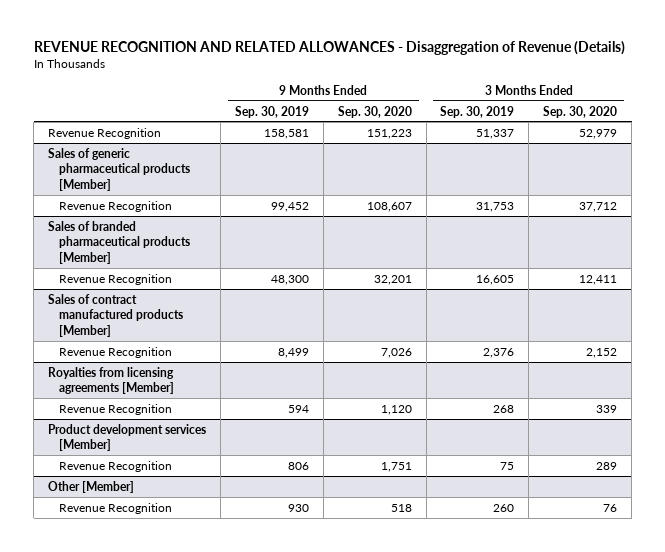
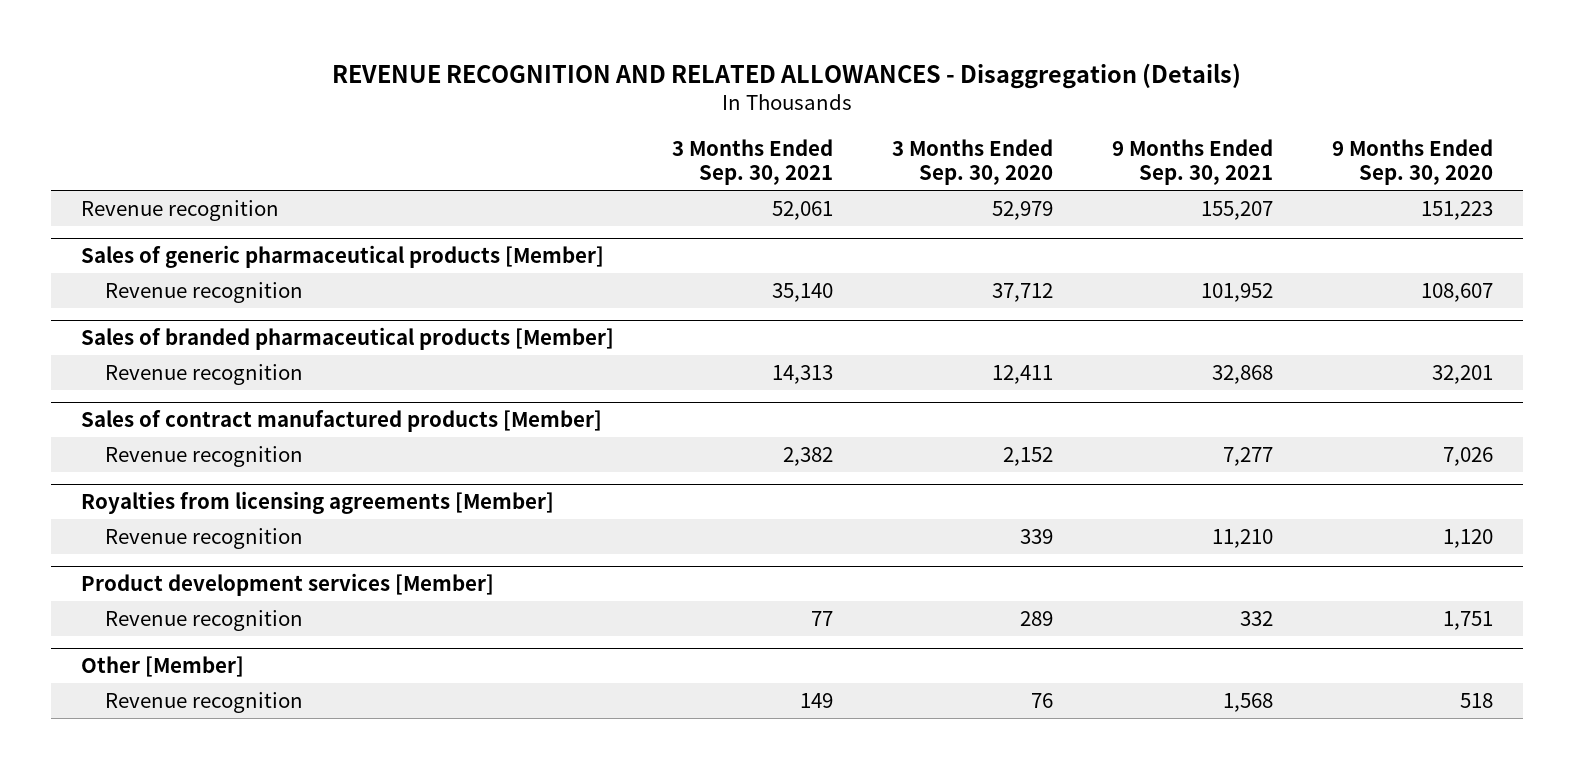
[33,41,625,56] REVENUE RECOGNITION AND RELATED ALLOWANCES - Disaggregation of Revenue (Details) -> [331,62,1241,89] REVENUE RECOGNITION AND RELATED ALLOWANCES - Disaggregation (Details)
[234,105,309,118] Sep. 30, 2019 -> none
[440,105,515,118] Sep. 30, 2019 -> none
none -> [672,138,834,186] 3 Months Ended Sep. 30, 2021
none -> [1112,138,1274,186] 9 Months Ended Sep. 30, 2021
[48,127,162,139] Revenue Recognition -> [80,199,279,221] Revenue recognition
[58,200,172,212] Revenue Recognition -> [104,281,303,303] Revenue recognition
[58,273,172,285] Revenue Recognition -> [104,363,303,385] Revenue recognition
[58,346,172,358] Revenue Recognition -> [104,445,303,467] Revenue recognition
[58,403,172,415] Revenue Recognition -> [104,527,303,549] Revenue recognition
[58,460,172,472] Revenue Recognition -> [104,609,303,631] Revenue recognition
[58,502,172,514] Revenue Recognition -> [104,691,303,713] Revenue recognition

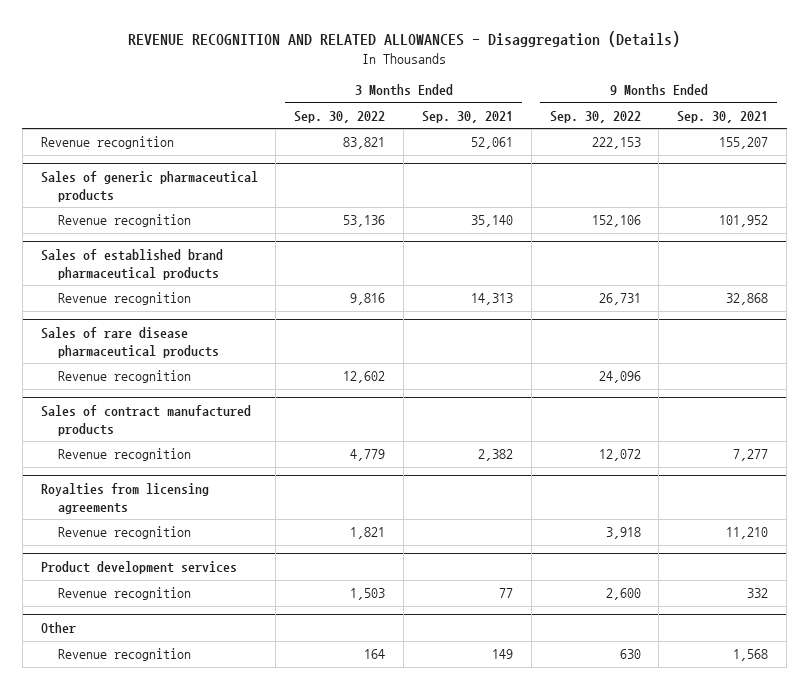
[892,138,1054,186] 3 Months Ended Sep. 30, 2020 -> none
[1332,138,1494,186] 9 Months Ended Sep. 30, 2020 -> none
none -> [294,111,386,124] Sep. 30, 2022
none -> [549,111,641,124] Sep. 30, 2022
[80,245,604,269] Sales of generic pharmaceutical products [Member] -> [40,171,258,203] Sales of generic pharmaceutical products
[80,327,614,351] Sales of branded pharmaceutical products [Member] -> [40,249,223,281] Sales of established brand pharmaceutical products
none -> [40,327,220,359] Sales of rare disease pharmaceutical products
none -> [58,370,192,384] Revenue recognition
[80,410,602,433] Sales of contract manufactured products [Member] -> [40,405,251,437] Sales of contract manufactured products
[80,491,554,515] Royalties from licensing agreements [Member] -> [40,483,209,515] Royalties from licensing agreements
[80,573,494,597] Product development services [Member] -> [40,561,237,575] Product development services
[80,656,244,678] Other [Member] -> [40,622,76,635] Other

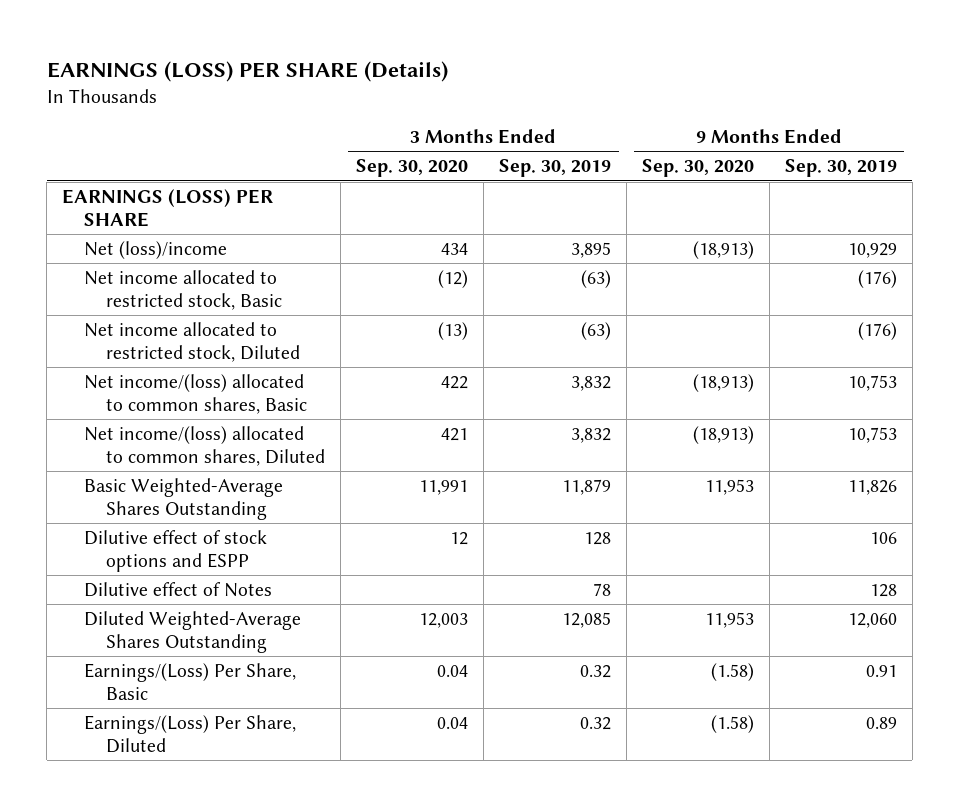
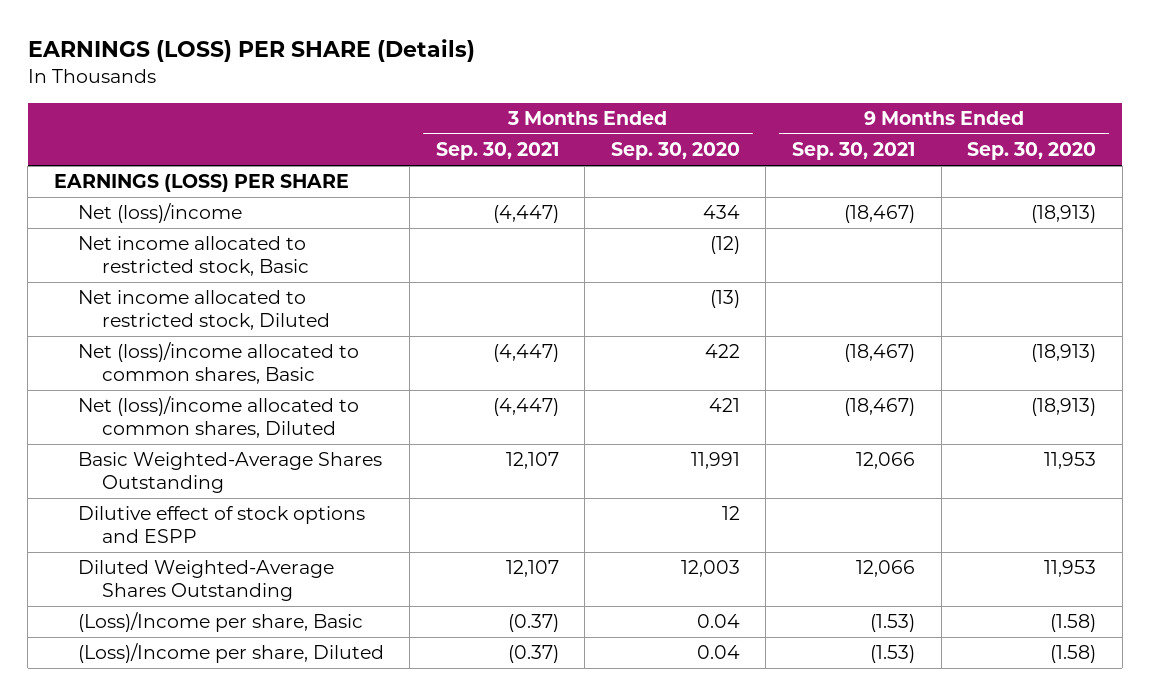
[498,159,611,178] Sep. 30, 2019 -> none
[784,159,897,178] Sep. 30, 2019 -> none
none -> [435,142,559,161] Sep. 30, 2021
none -> [791,142,915,161] Sep. 30, 2021
[84,373,308,415] Net income/(loss) allocated to common shares, Basic -> [77,342,359,384] Net (loss)/income allocated to common shares, Basic
[84,425,326,467] Net income/(loss) allocated to common shares, Diluted -> [77,396,359,438] Net (loss)/income allocated to common shares, Diluted
[84,581,273,597] Dilutive effect of Notes -> none
[84,662,297,701] Earnings/(Loss) Per Share, Basic -> [77,612,363,633] (Loss)/Income per share, Basic
[84,714,297,754] Earnings/(Loss) Per Share, Diluted -> [77,643,384,664] (Loss)/Income per share, Diluted

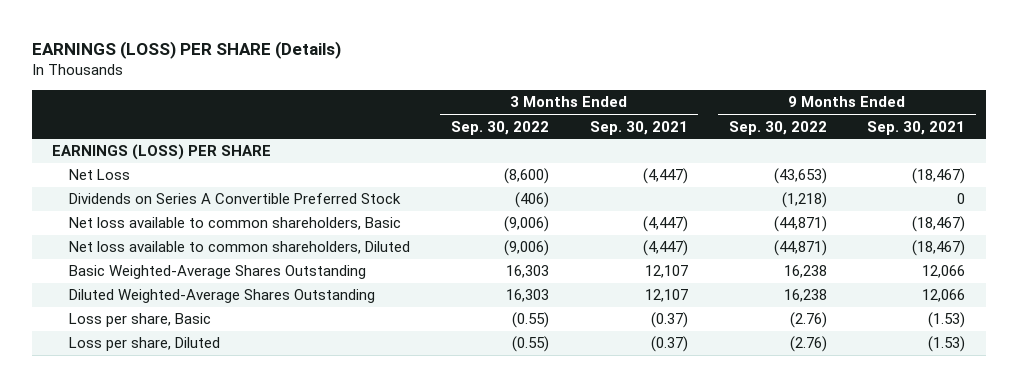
[610,142,740,161] Sep. 30, 2020 -> none
[967,142,1097,161] Sep. 30, 2020 -> none
none -> [450,120,549,135] Sep. 30, 2022
none -> [728,120,827,135] Sep. 30, 2022
[77,236,309,276] Net income allocated to restricted stock, Basic -> none
[77,290,330,330] Net income allocated to restricted stock, Diluted -> none
[77,203,242,224] Net (loss)/income -> [68,169,130,181] Net Loss
none -> [68,193,401,205] Dividends on Series A Convertible Preferred Stock
[77,342,359,384] Net (loss)/income allocated to common shares, Basic -> [68,217,401,231] Net loss available to common shareholders, Basic
[77,396,359,438] Net (loss)/income allocated to common shares, Diluted -> [68,241,410,255] Net loss available to common shareholders, Diluted
[77,506,365,543] Dilutive effect of stock options and ESPP -> none
[77,612,363,633] (Loss)/Income per share, Basic -> [68,313,211,328] Loss per share, Basic
[77,643,384,664] (Loss)/Income per share, Diluted -> [68,337,220,352] Loss per share, Diluted

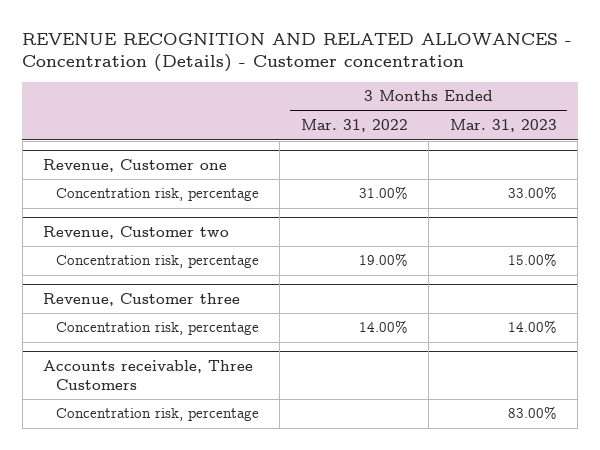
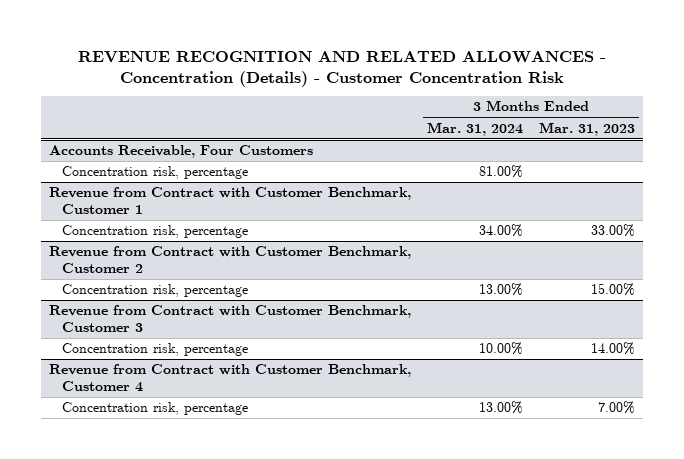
[22,32,573,73] REVENUE RECOGNITION AND RELATED ALLOWANCES - Concentration (Details) - Customer concentration -> [78,50,607,87] REVENUE RECOGNITION AND RELATED ALLOWANCES - Concentration (Details) - Customer Concentration Risk
[300,119,408,133] Mar. 31, 2022 -> none
none -> [427,121,524,136] Mar. 31, 2024
[43,158,228,172] Revenue, Customer one -> none
none -> [48,145,313,159] Accounts Receivable, Four Customers
none -> [62,166,249,180] Concentration risk, percentage
none -> [48,187,411,215] Revenue from Contract with Customer Benchmark, Customer 1
[43,225,230,239] Revenue, Customer two -> none
none -> [48,246,411,274] Revenue from Contract with Customer Benchmark, Customer 2
[43,292,241,306] Revenue, Customer three -> none
none -> [48,305,411,333] Revenue from Contract with Customer Benchmark, Customer 3
[43,359,254,390] Accounts receivable, Three Customers -> none
none -> [48,364,411,393] Revenue from Contract with Customer Benchmark, Customer 4
[507,406,557,420] 83.00% -> [598,401,636,415] 7.00%

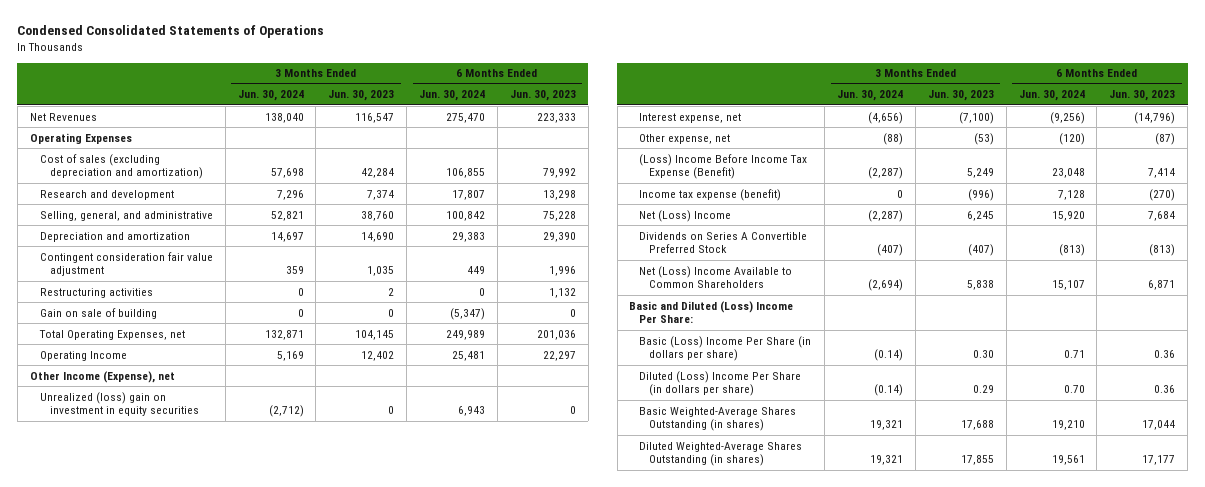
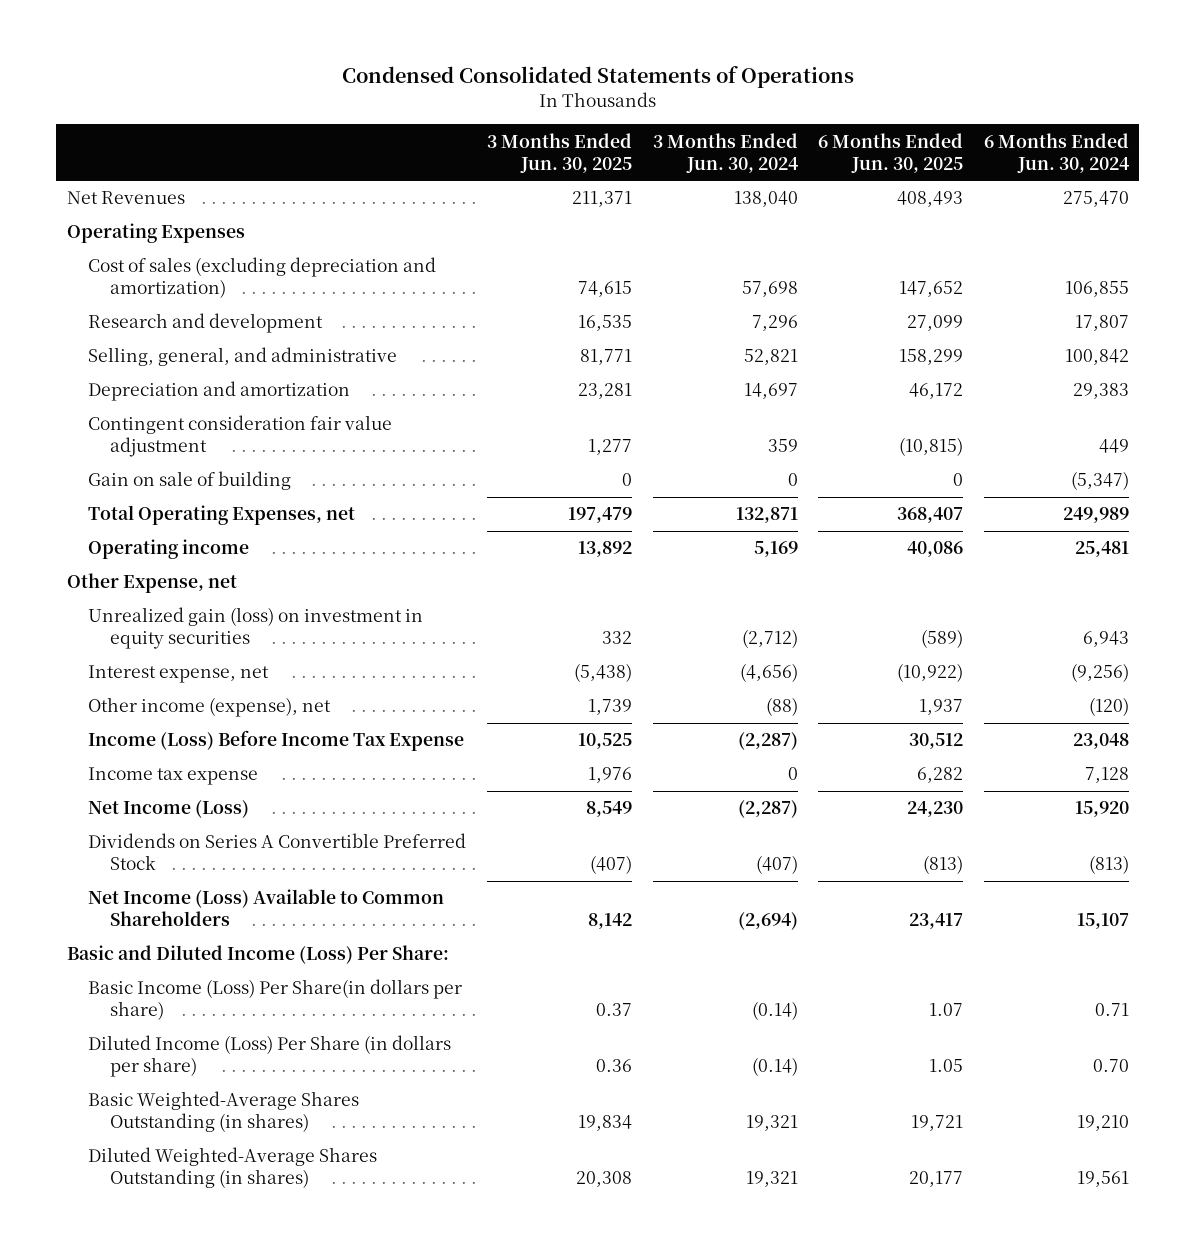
[328,90,395,102] Jun. 30, 2023 -> none
[509,90,576,102] Jun. 30, 2023 -> none
none -> [487,132,633,173] 3 Months Ended Jun. 30, 2025
none -> [818,132,964,173] 6 Months Ended Jun. 30, 2025
[39,287,153,298] Restructuring activities -> none
[39,350,127,361] Operating Income -> [88,539,250,560] Operating income
[29,370,175,383] Other Income (Expense), net -> [66,573,237,594] Other Expense, net
[39,391,199,417] Unrealized (loss) gain on investment in equity securities -> [88,607,424,650] Unrealized gain (loss) on investment in equity securities
[639,133,731,144] Other expense, net -> [88,697,332,718] Other income (expense), net
[639,153,808,180] (Loss) Income Before Income Tax Expense (Benefit) -> [88,730,465,752] Income (Loss) Before Income Tax Expense
[639,188,782,201] Income tax expense (benefit) -> [88,767,259,786] Income tax expense
[639,209,732,222] Net (Loss) Income -> [88,800,250,819] Net Income (Loss)
[639,265,793,289] Net (Loss) Income Available to Common Shareholders -> [88,889,445,927] Net Income (Loss) Available to Common Shareholders
[629,300,794,324] Basic and Diluted (Loss) Income Per Share: -> [66,945,449,965] Basic and Diluted Income (Loss) Per Share:
[639,335,812,362] Basic (Loss) Income Per Share (in dollars per share) -> [88,979,463,1021] Basic Income (Loss) Per Share(in dollars per share)
[639,370,802,397] Diluted (Loss) Income Per Share (in dollars per share) -> [88,1035,452,1078] Diluted Income (Loss) Per Share (in dollars per share)

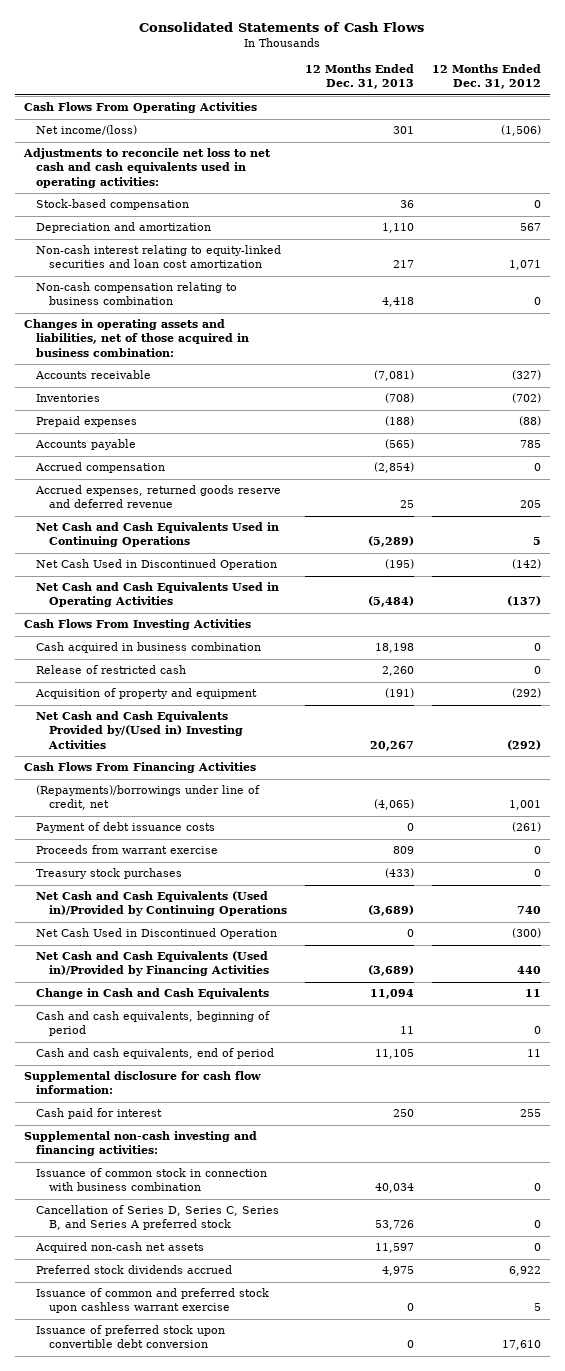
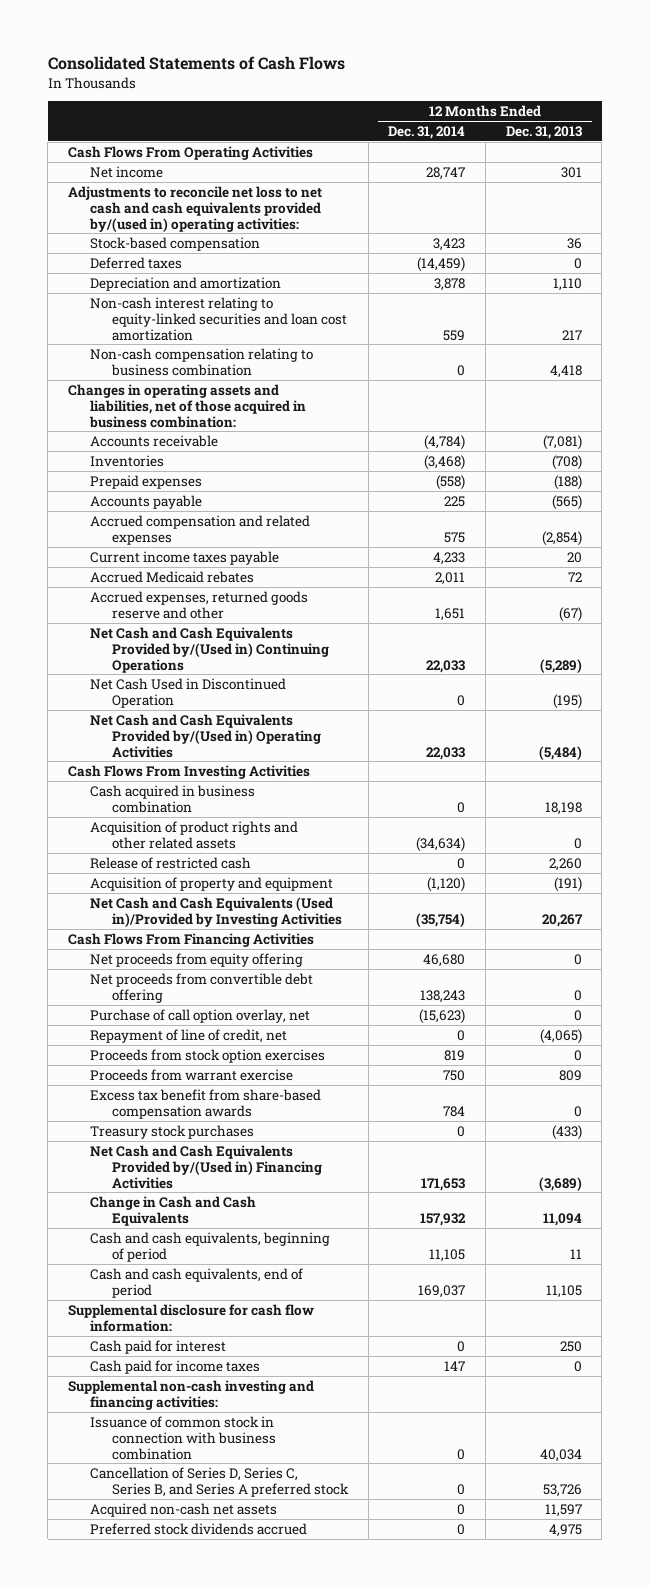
[431,64,541,90] 12 Months Ended Dec. 31, 2012 -> none
none -> [388,125,466,139] Dec. 31, 2014
[36,125,138,136] Net income/(loss) -> [89,165,163,178] Net income
[22,148,271,188] Adjustments to reconcile net loss to net cash and cash equivalents used in operating activities: -> [67,185,322,232] Adjustments to reconcile net loss to net cash and cash equivalents provided by/(used in) operating activities:
none -> [89,256,182,269] Deferred taxes
[35,462,166,474] Accrued compensation -> [89,514,310,545] Accrued compensation and related expenses
none -> [89,550,279,565] Current income taxes payable
none -> [89,570,254,583] Accrued Medicaid rebates
[35,485,282,509] Accrued expenses, returned goods reserve and deferred revenue -> [89,590,308,619] Accrued expenses, returned goods reserve and other
[399,500,414,509] 25 -> [558,606,582,622] (67)
[36,522,280,548] Net Cash and Cash Equivalents Used in Continuing Operations -> [89,626,329,673] Net Cash and Cash Equivalents Provided by/(Used in) Continuing Operations
[36,582,280,608] Net Cash and Cash Equivalents Used in Operating Activities -> [89,713,321,758] Net Cash and Cash Equivalents Provided by/(Used in) Operating Activities
none -> [89,820,298,849] Acquisition of product rights and other related assets
[36,711,243,749] Net Cash and Cash Equivalents Provided by/(Used in) Investing Activities -> [89,896,342,927] Net Cash and Cash Equivalents (Used in)/Provided by Investing Activities
[36,822,216,834] Payment of debt issuance costs -> none
none -> [89,952,303,967] Net proceeds from equity offering
none -> [89,972,313,1003] Net proceeds from convertible debt offering
none -> [89,1008,310,1023] Purchase of call option overlay, net
[36,785,261,811] (Repayments)/borrowings under line of credit, net -> [89,1028,287,1043] Repayment of line of credit, net
none -> [89,1048,325,1063] Proceeds from stock option exercises
none -> [89,1088,321,1119] Excess tax benefit from share-based compensation awards
[36,891,287,917] Net Cash and Cash Equivalents (Used in)/Provided by Continuing Operations -> none
[36,928,278,940] Net Cash Used in Discontinued Operation -> none
[36,951,269,977] Net Cash and Cash Equivalents (Used in)/Provided by Financing Activities -> [89,1144,322,1189] Net Cash and Cash Equivalents Provided by/(Used in) Financing Activities
none -> [89,1359,260,1374] Cash paid for income taxes
[36,1288,270,1314] Issuance of common and preferred stock upon cashless warrant exercise -> none
[36,1325,226,1349] Issuance of preferred stock upon convertible debt conversion -> none

